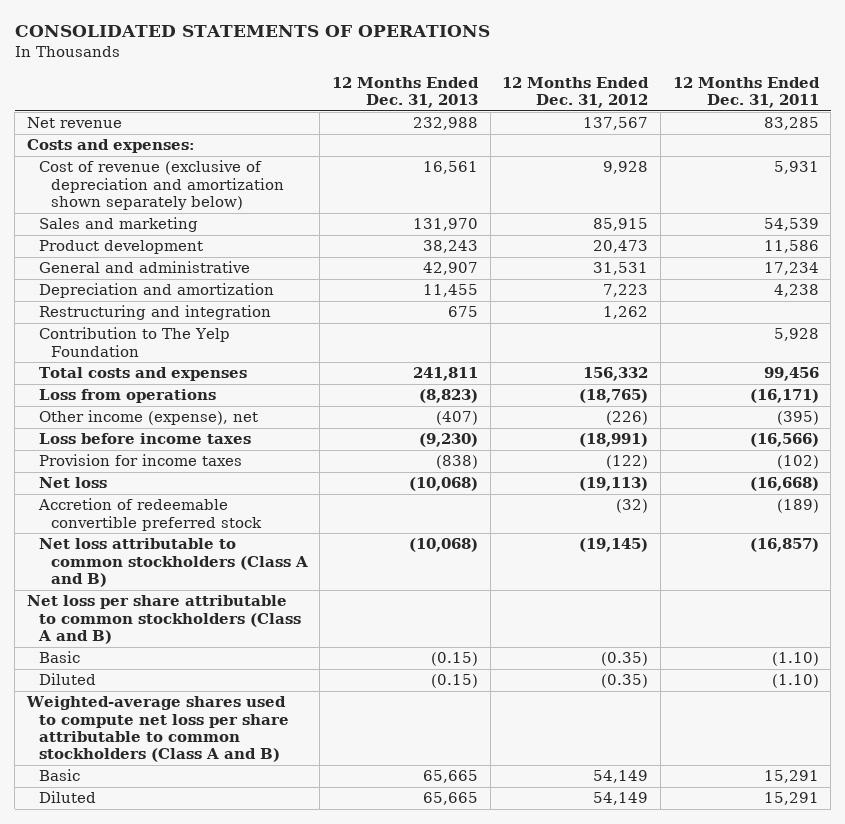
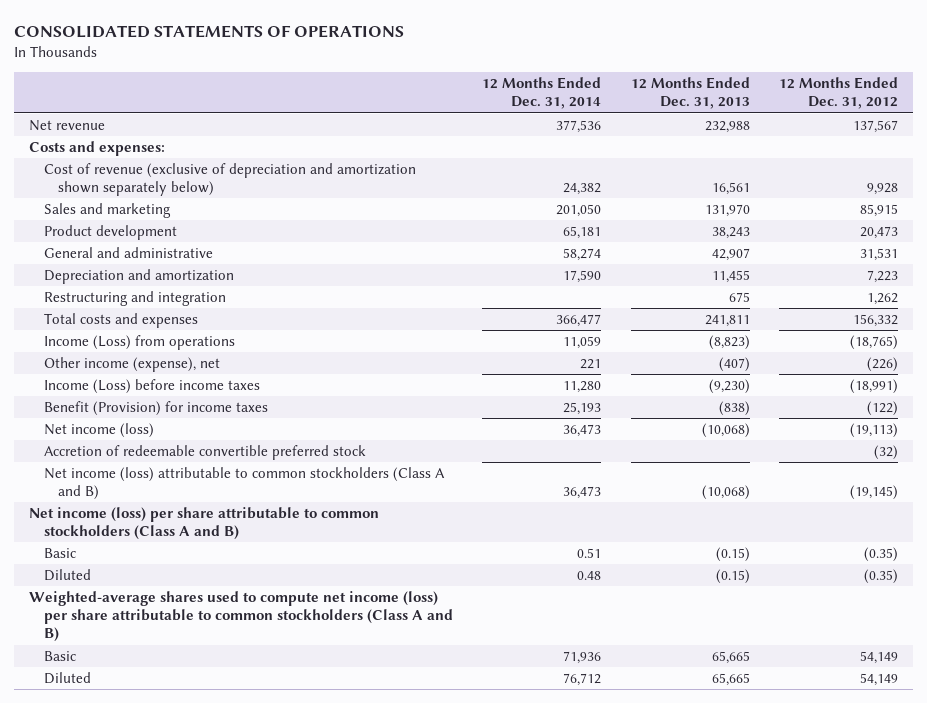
[672,76,820,109] 12 Months Ended Dec. 31, 2011 -> none
none -> [482,76,602,110] 12 Months Ended Dec. 31, 2014
[38,327,230,357] Contribution to The Yelp Foundation -> none
[38,389,216,404] Loss from operations -> [43,334,235,350] Income (Loss) from operations
[38,433,251,445] Loss before income taxes -> [43,378,260,394] Income (Loss) before income taxes
[38,454,242,467] Provision for income taxes -> [43,400,268,416] Benefit (Provision) for income taxes
[38,477,107,489] Net loss -> [43,422,154,438] Net income (loss)
[38,538,308,587] Net loss attributable to common stockholders (Class A and B) -> [43,466,445,501] Net income (loss) attributable to common stockholders (Class A and B)
[26,595,301,644] Net loss per share attributable to common stockholders (Class A and B) -> [28,506,379,541] Net income (loss) per share attributable to common stockholders (Class A and B)
[25,696,289,763] Weighted-average shares used to compute net loss per share attributable to common stockholders (Class A and B) -> [28,590,453,643] Weighted-average shares used to compute net income (loss) per share attributable to common stockholders (Class A and B)

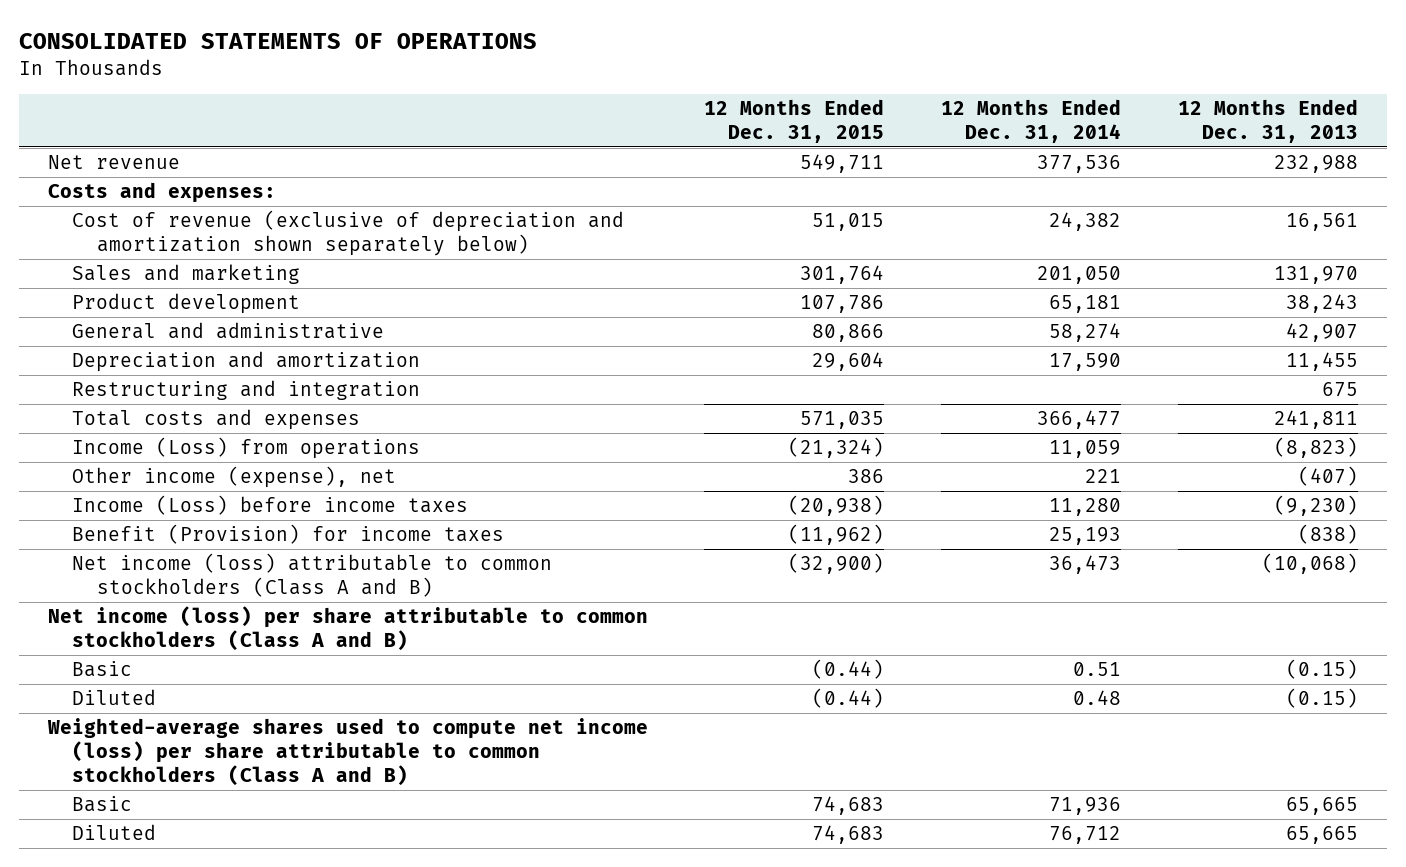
[779,76,899,110] 12 Months Ended Dec. 31, 2012 -> none
none -> [704,99,885,144] 12 Months Ended Dec. 31, 2015
[43,422,154,438] Net income (loss) -> none
[43,444,366,460] Accretion of redeemable convertible preferred stock -> none

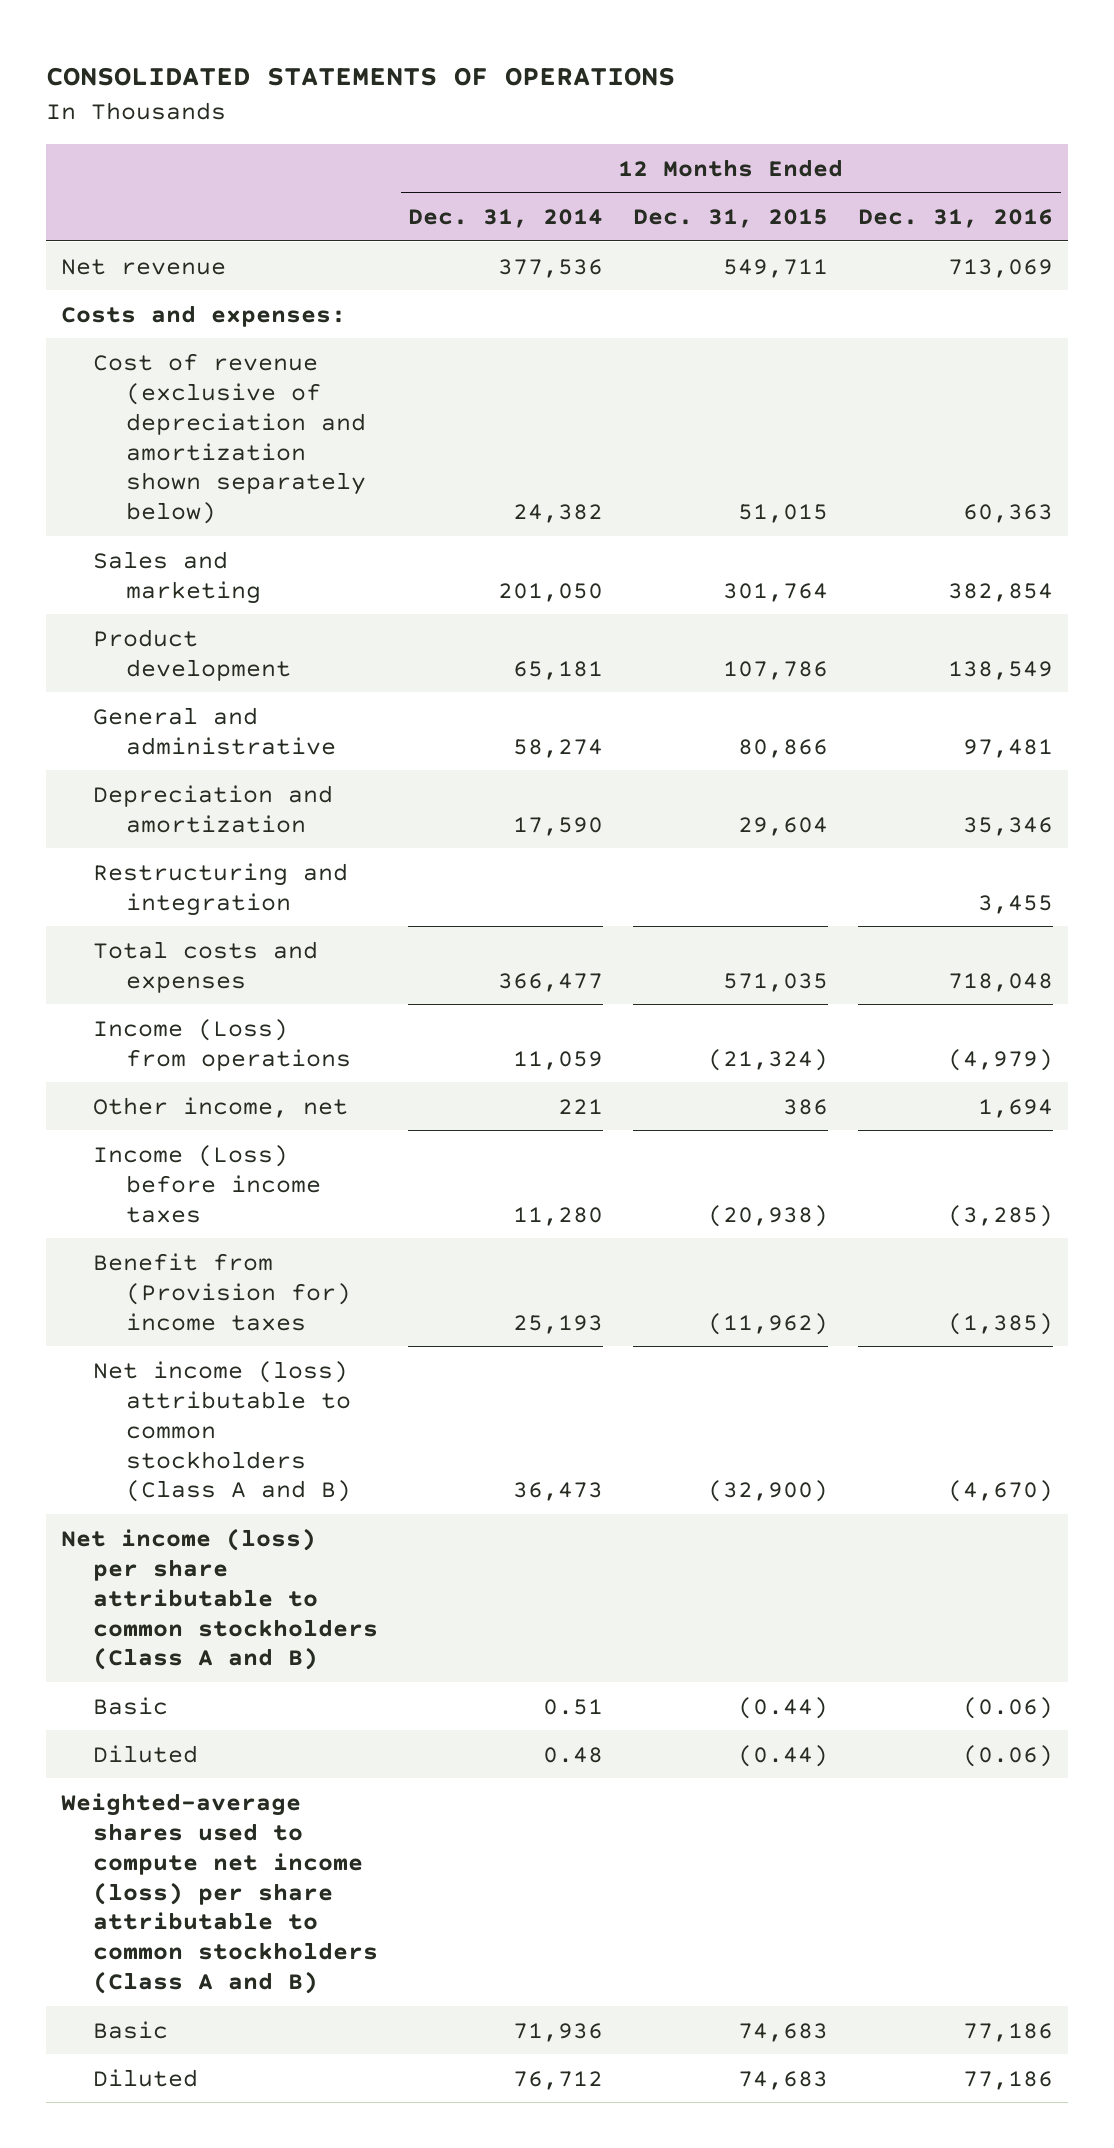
[1178,99,1359,144] 12 Months Ended Dec. 31, 2013 -> none
none -> [858,209,1054,229] Dec. 31, 2016
[72,466,397,489] Other income (expense), net -> [93,1096,349,1118] Other income, net
[72,524,505,545] Benefit (Provision) for income taxes -> [93,1252,351,1331] Benefit from (Provision for) income taxes

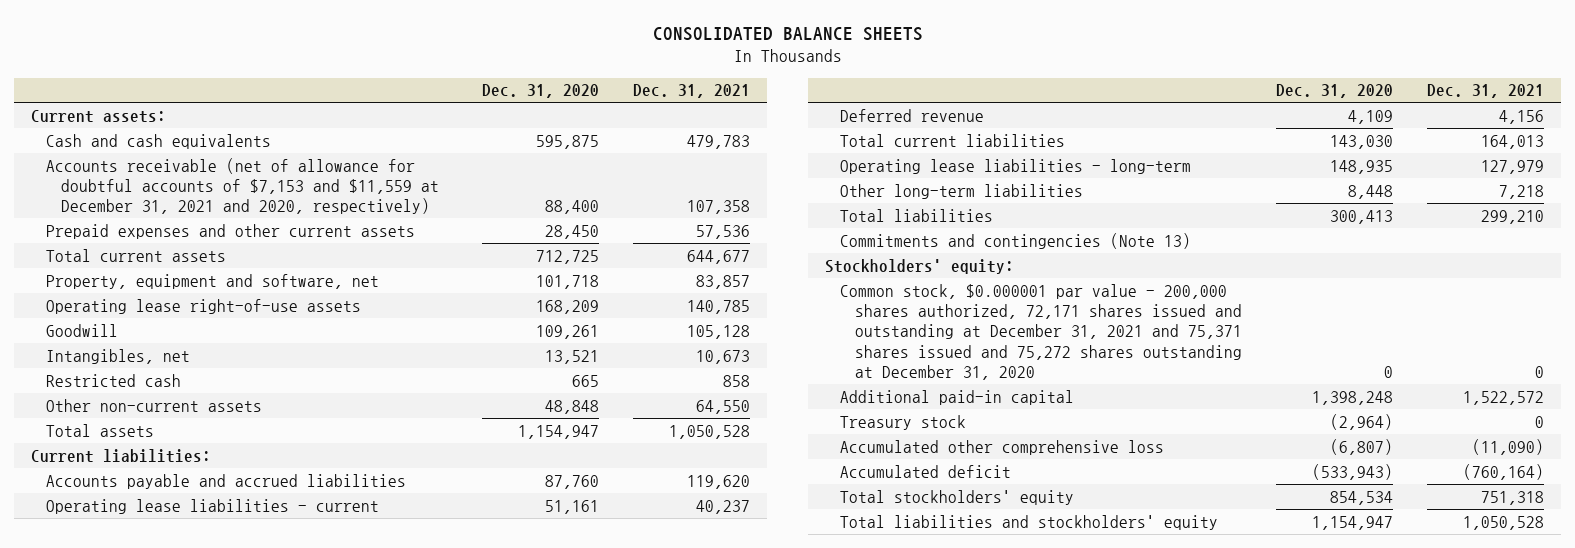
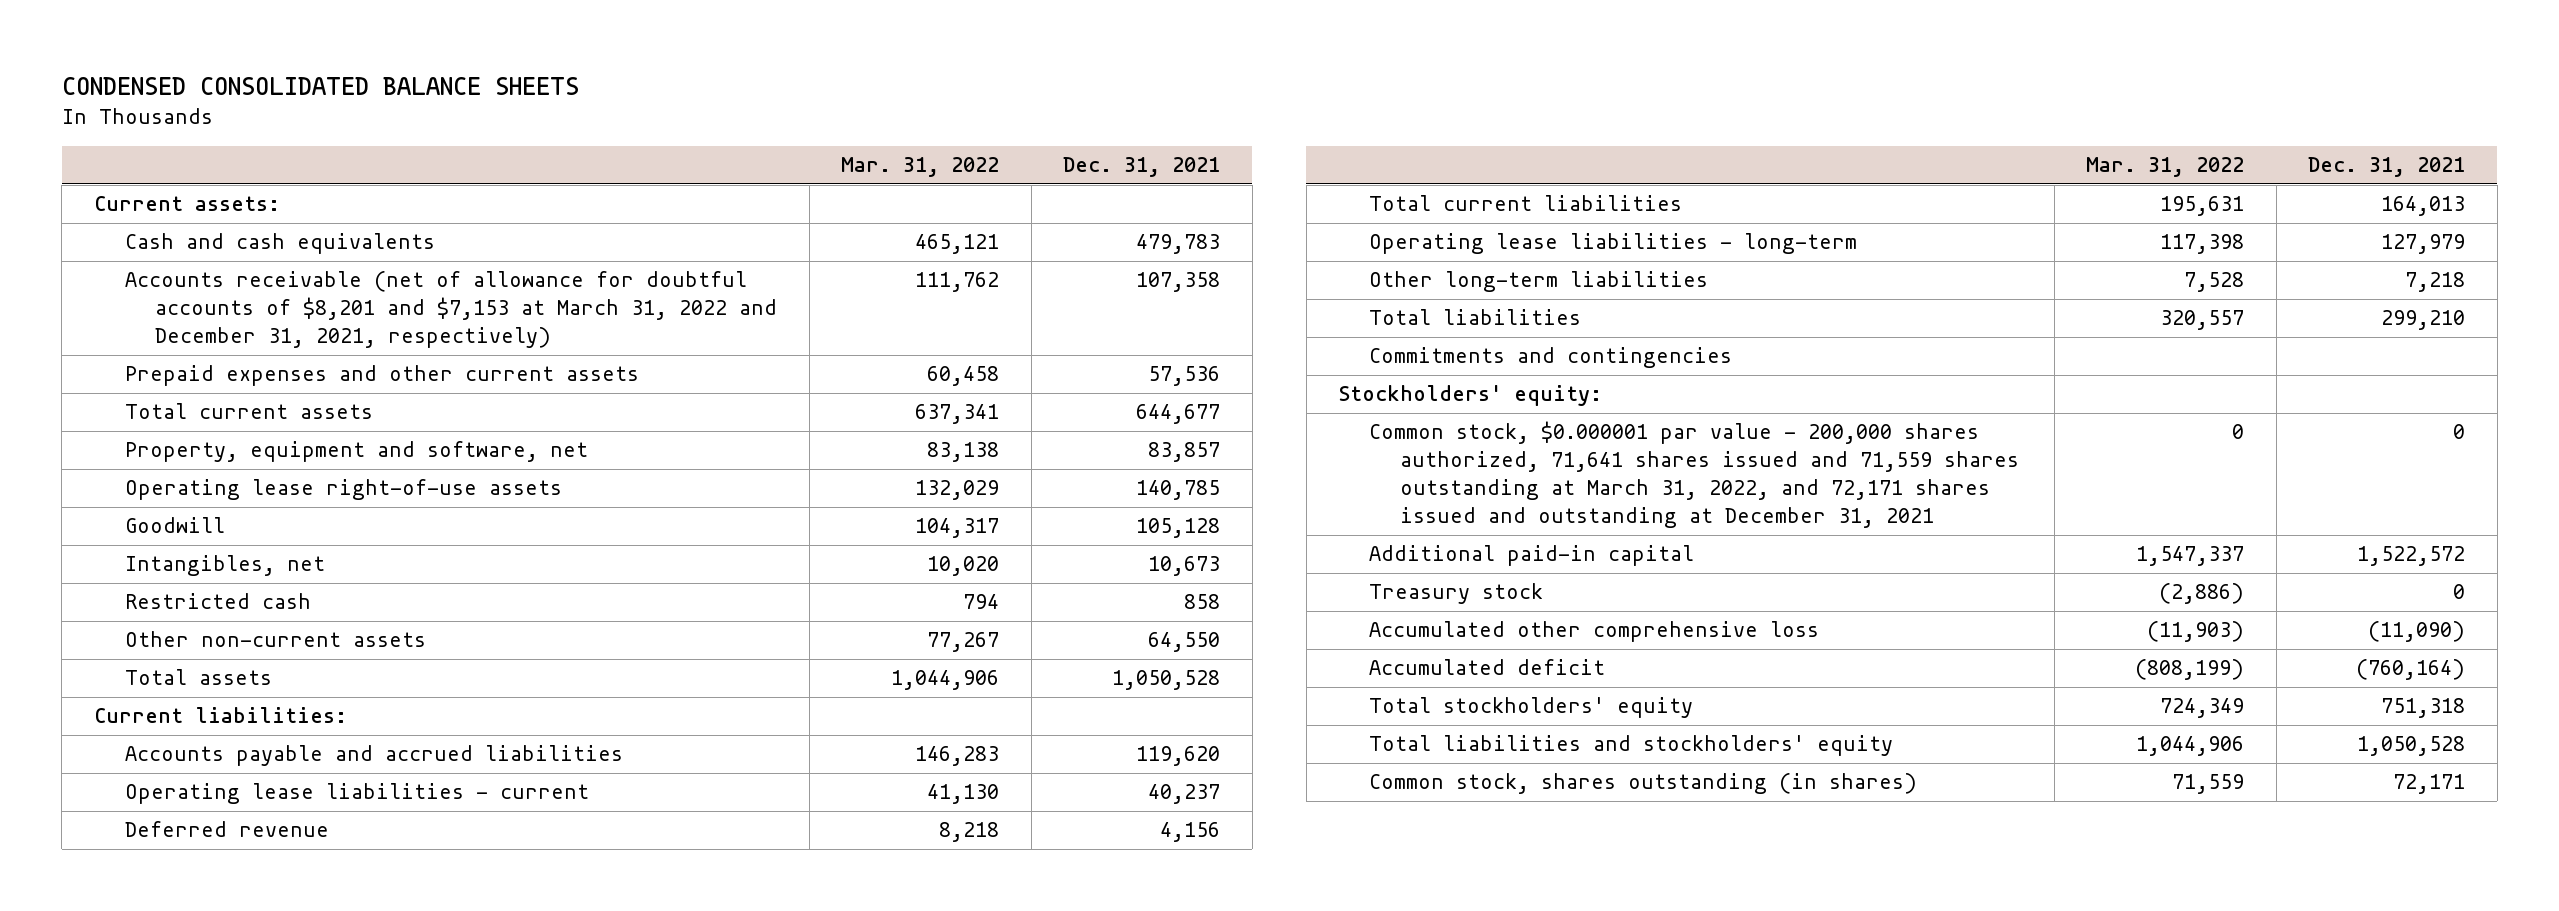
[652,27,923,42] CONSOLIDATED BALANCE SHEETS -> [61,77,579,96] CONDENSED CONSOLIDATED BALANCE SHEETS
[482,84,600,99] Dec. 31, 2020 -> none
none -> [841,157,1000,178] Mar. 31, 2022
[45,157,440,215] Accounts receivable (net of allowance for doubtful accounts of $7,153 and $11,559 at December 31, 2021 and 2020, respectively) -> [124,271,778,349] Accounts receivable (net of allowance for doubtful accounts of $8,201 and $7,153 at March 31, 2022 and December 31, 2021, respectively)
[840,232,1192,249] Commitments and contingencies (Note 13) -> [1369,347,1733,369] Commitments and contingencies
[840,283,1243,381] Common stock, $0.000001 par value - 200,000 shares authorized, 72,171 shares issued and outstanding at December 31, 2021 and 75,371 shares issued and 75,272 shares outstanding at December 31, 2020 -> [1369,421,2020,529] Common stock, $0.000001 par value - 200,000 shares authorized, 71,641 shares issued and 71,559 shares outstanding at March 31, 2022, and 72,171 shares issued and outstanding at December 31, 2021
none -> [1369,773,1918,795] Common stock, shares outstanding (in shares)

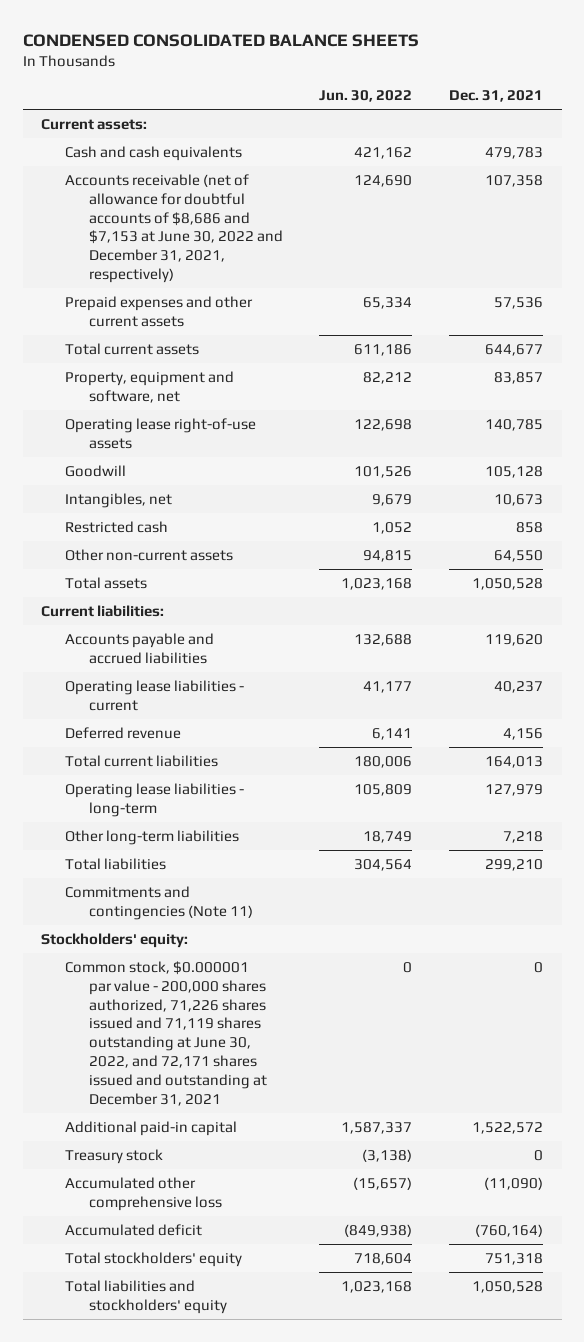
[841,157,1000,178] Mar. 31, 2022 -> none
none -> [319,90,413,103] Jun. 30, 2022
[124,271,778,349] Accounts receivable (net of allowance for doubtful accounts of $8,201 and $7,153 at March 31, 2022 and December 31, 2021, respectively) -> [64,173,283,284] Accounts receivable (net of allowance for doubtful accounts of $8,686 and $7,153 at June 30, 2022 and December 31, 2021, respectively)
[1369,347,1733,369] Commitments and contingencies -> [64,885,253,920] Commitments and contingencies (Note 11)
[1369,421,2020,529] Common stock, $0.000001 par value - 200,000 shares authorized, 71,641 shares issued and 71,559 shares outstanding at March 31, 2022, and 72,171 shares issued and outstanding at December 31, 2021 -> [64,960,267,1106] Common stock, $0.000001 par value - 200,000 shares authorized, 71,226 shares issued and 71,119 shares outstanding at June 30, 2022, and 72,171 shares issued and outstanding at December 31, 2021
[1369,773,1918,795] Common stock, shares outstanding (in shares) -> none

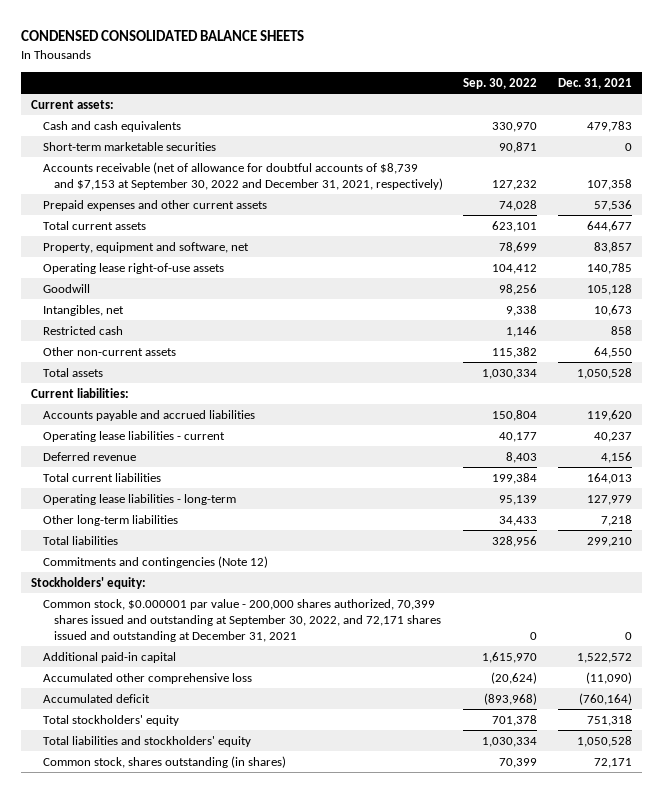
[319,90,413,103] Jun. 30, 2022 -> none
none -> [463,78,538,90] Sep. 30, 2022
none -> [42,141,216,151] Short-term marketable securities
[64,173,283,284] Accounts receivable (net of allowance for doubtful accounts of $8,686 and $7,153 at June 30, 2022 and December 31, 2021, respectively) -> [42,161,443,190] Accounts receivable (net of allowance for doubtful accounts of $8,739 and $7,153 at September 30, 2022 and December 31, 2021, respectively)
[64,885,253,920] Commitments and contingencies (Note 11) -> [42,555,268,568] Commitments and contingencies (Note 12)
[64,960,267,1106] Common stock, $0.000001 par value - 200,000 shares authorized, 71,226 shares issued and 71,119 shares outstanding at June 30, 2022, and 72,171 shares issued and outstanding at December 31, 2021 -> [42,598,441,642] Common stock, $0.000001 par value - 200,000 shares authorized, 70,399 shares issued and outstanding at September 30, 2022, and 72,171 shares issued and outstanding at December 31, 2021
[64,1148,163,1164] Treasury stock -> none
none -> [42,755,286,768] Common stock, shares outstanding (in shares)

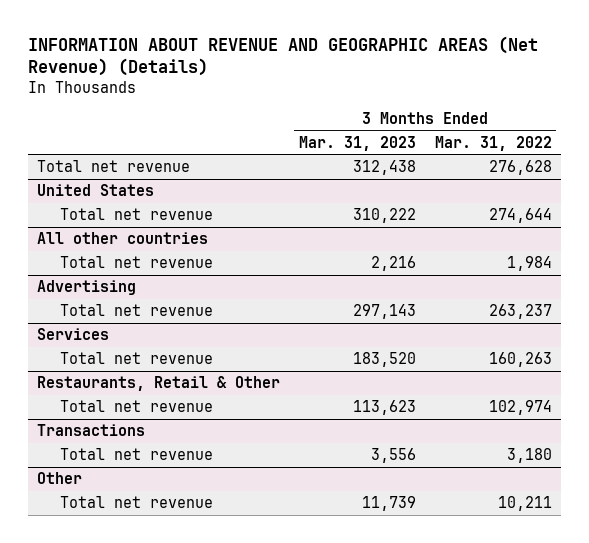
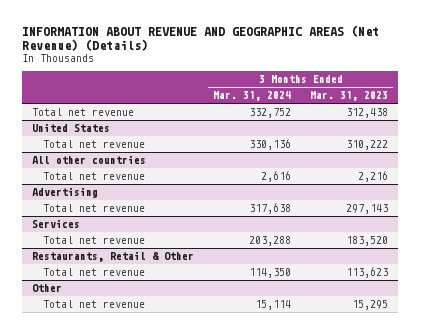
[434,135,552,151] Mar. 31, 2022 -> none
none -> [213,91,292,102] Mar. 31, 2024
[37,424,146,437] Transactions -> none
[59,448,213,461] Total net revenue -> none
[361,496,416,512] 11,739 -> [352,300,389,311] 15,295

